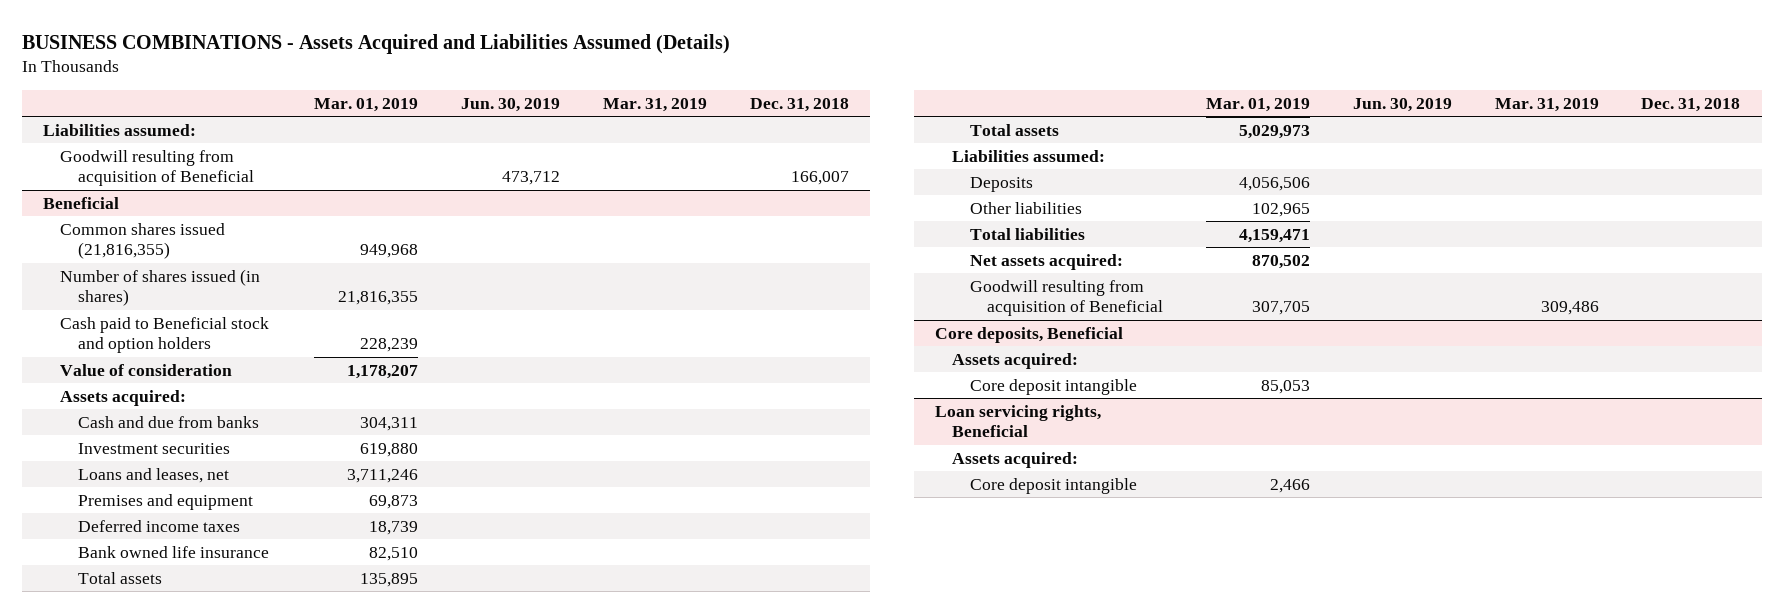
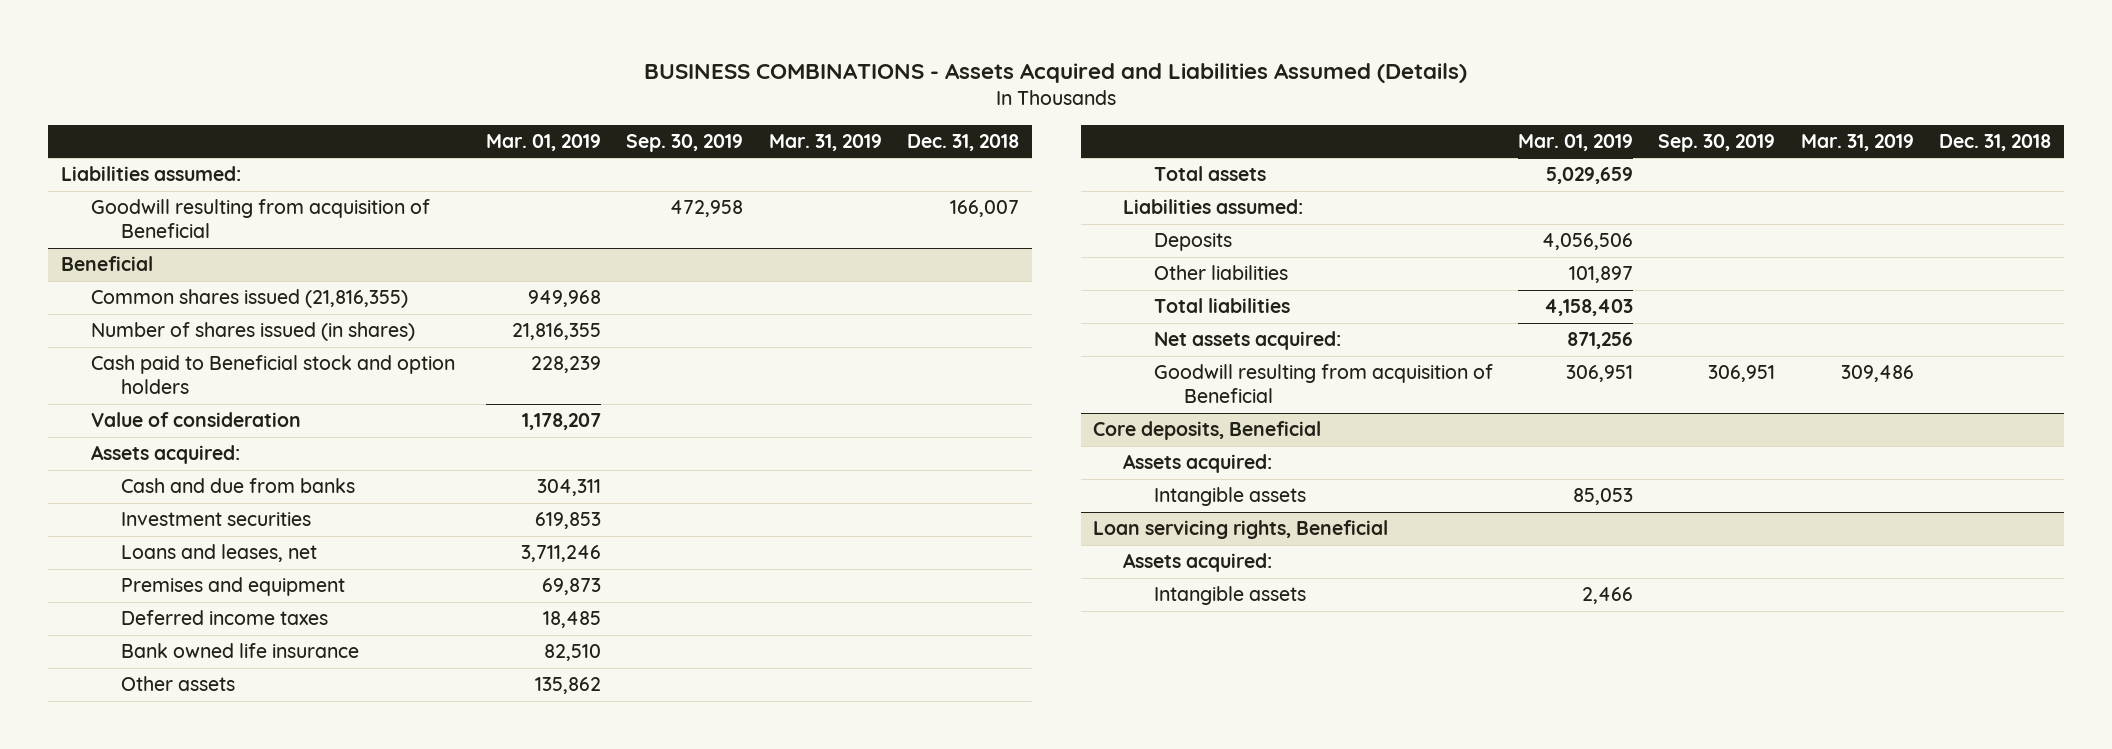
[460,97,560,112] Jun. 30, 2019 -> none
none -> [626,134,744,153] Sep. 30, 2019
[359,442,418,457] 619,880 -> [534,512,601,530] 619,853
[368,520,418,535] 18,739 -> [542,611,601,629] 18,485
[969,123,1059,136] Total assets -> none
none -> [121,676,236,692] Other assets
[359,572,418,587] 135,895 -> [1546,167,1634,185] 5,029,659
[1251,202,1310,217] 102,965 -> [1569,266,1634,284] 101,897
[1238,228,1310,243] 4,159,471 -> [1544,299,1634,317] 4,158,403
[1251,254,1310,269] 870,502 -> [1567,332,1634,350] 871,256
[1251,301,1310,316] 307,705 -> [1566,365,1634,383] 306,951
[969,378,1137,395] Core deposit intangible -> [1153,487,1306,507] Intangible assets
[969,477,1137,494] Core deposit intangible -> [1153,586,1306,606] Intangible assets

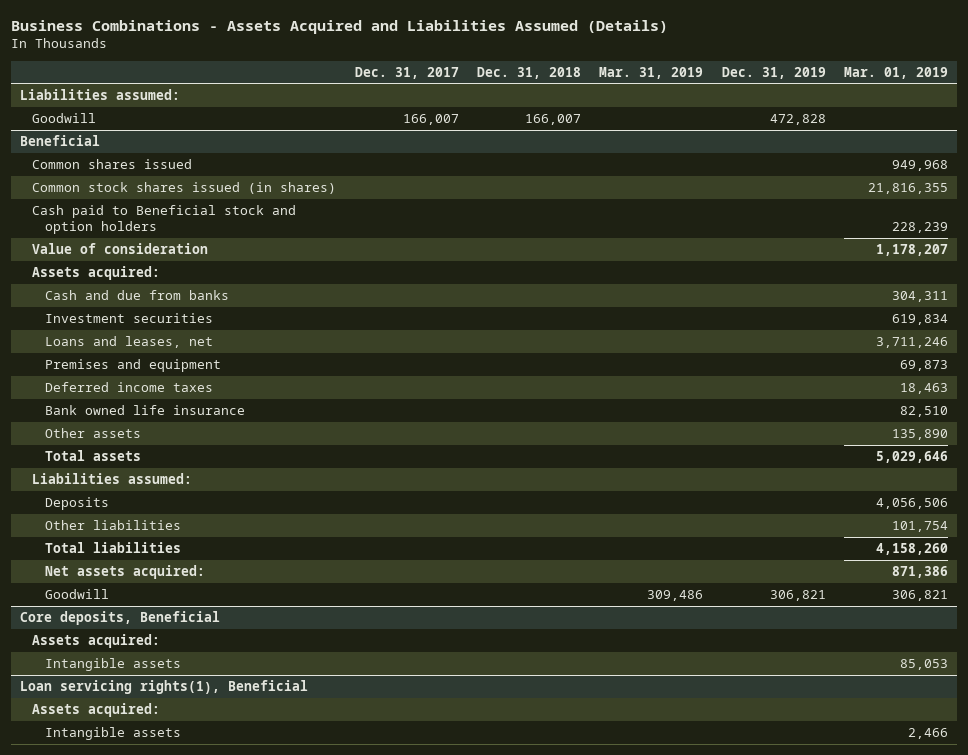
[644,62,1468,83] BUSINESS COMBINATIONS - Assets Acquired and Liabilities Assumed (Details) -> [10,19,668,34] Business Combinations - Assets Acquired and Liabilities Assumed (Details)
[626,134,744,153] Sep. 30, 2019 -> none
none -> [354,66,459,79] Dec. 31, 2017
none -> [721,66,826,79] Dec. 31, 2019
[91,199,431,239] Goodwill resulting from acquisition of Beneficial -> [32,112,97,123] Goodwill
[91,289,409,309] Common shares issued (21,816,355) -> [32,158,193,169] Common shares issued
[91,322,416,342] Number of shares issued (in shares) -> [32,181,337,194] Common stock shares issued (in shares)
[534,512,601,530] 619,853 -> [892,313,949,325] 619,834
[542,611,601,629] 18,485 -> [900,382,949,394] 18,463
[534,677,601,695] 135,862 -> [892,428,949,440] 135,890
[1546,167,1634,185] 5,029,659 -> [876,450,949,463] 5,029,646
[1153,364,1493,404] Goodwill resulting from acquisition of Beneficial -> none
[1569,266,1634,284] 101,897 -> [892,520,949,532] 101,754
[1544,299,1634,317] 4,158,403 -> [876,542,949,555] 4,158,260
[1567,332,1634,350] 871,256 -> [892,565,949,578] 871,386
none -> [45,588,110,599] Goodwill
[1093,520,1389,540] Loan servicing rights, Beneficial -> [19,679,308,694] Loan servicing rights(1), Beneficial

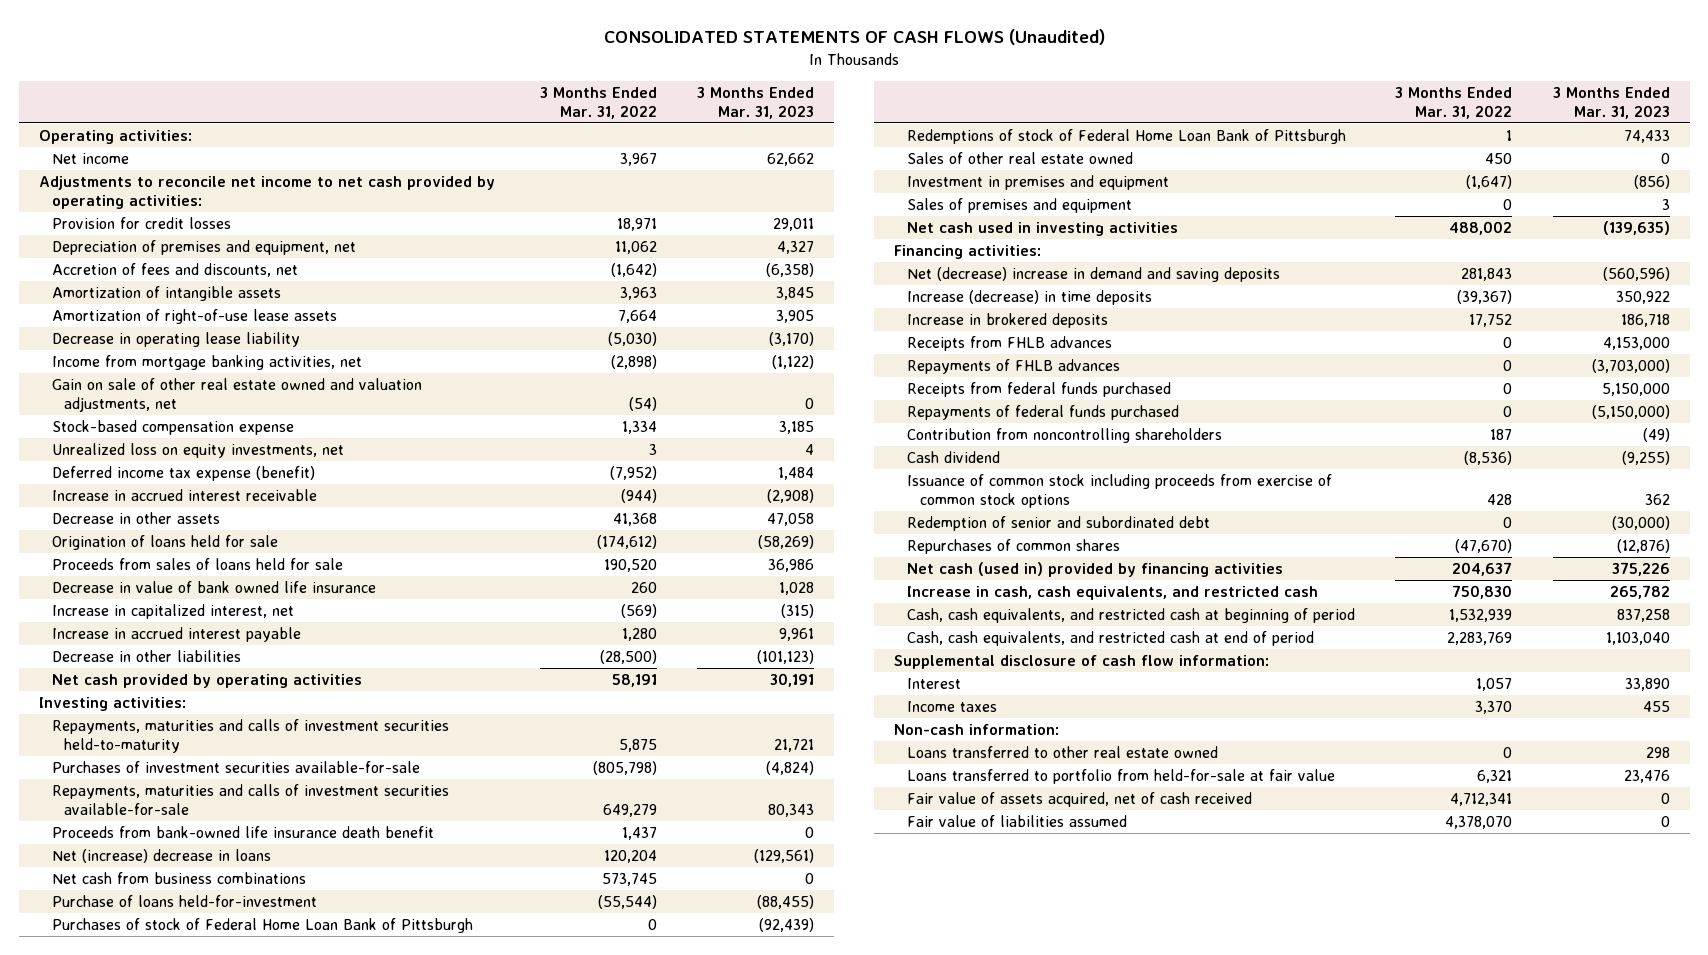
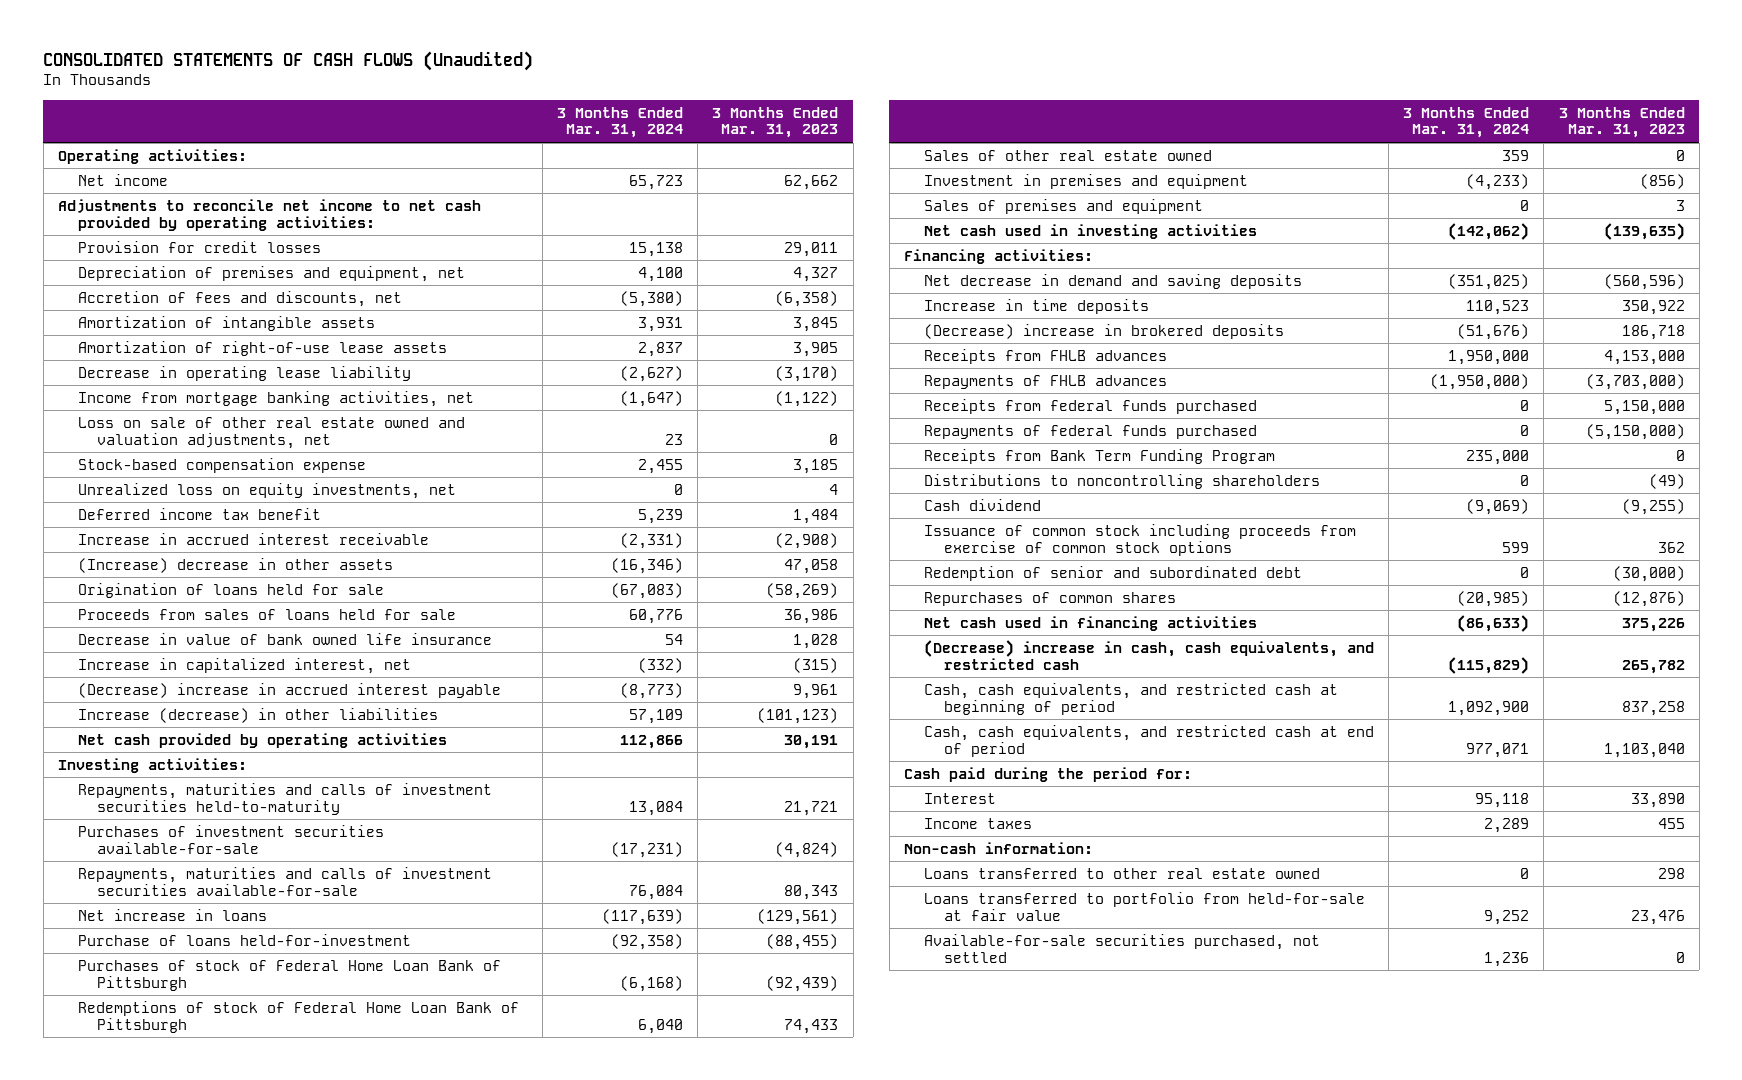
[539,86,657,119] 3 Months Ended Mar. 31, 2022 -> none
none -> [556,106,683,139] 3 Months Ended Mar. 31, 2024
[51,377,422,412] Gain on sale of other real estate owned and valuation adjustments, net -> [77,416,465,449] Loss on sale of other real estate owned and valuation adjustments, net
[51,465,315,481] Deferred income tax expense (benefit) -> [77,507,321,520] Deferred income tax benefit
[51,511,220,524] Decrease in other assets -> [77,557,393,573] (Increase) decrease in other assets
[51,626,301,642] Increase in accrued interest payable -> [77,682,501,698] (Decrease) increase in accrued interest payable
[51,649,241,662] Decrease in other liabilities -> [77,707,438,723] Increase (decrease) in other liabilities
[51,825,434,838] Proceeds from bank-owned life insurance death benefit -> none
[51,871,306,884] Net cash from business combinations -> none
[51,848,271,863] Net (increase) decrease in loans -> [77,908,267,921] Net increase in loans
[907,266,1281,282] Net (decrease) increase in demand and saving deposits -> [923,273,1302,289] Net decrease in demand and saving deposits
[907,289,1153,305] Increase (decrease) in time deposits -> [923,298,1149,314] Increase in time deposits
[907,312,1109,328] Increase in brokered deposits -> [923,323,1284,339] (Decrease) increase in brokered deposits
none -> [923,448,1275,464] Receipts from Bank Term Funding Program
[907,427,1223,443] Contribution from noncontrolling shareholders -> [923,473,1320,489] Distributions to noncontrolling shareholders
[907,561,1284,577] Net cash (used in) provided by financing activities -> [923,615,1257,631] Net cash used in financing activities
[907,585,1319,600] Increase in cash, cash equivalents, and restricted cash -> [923,639,1374,670] (Decrease) increase in cash, cash equivalents, and restricted cash
[894,654,1270,669] Supplemental disclosure of cash flow information: -> none
none -> [904,766,1193,782] Cash paid during the period for:
[907,791,1253,807] Fair value of assets acquired, net of cash received -> none
[907,814,1128,827] Fair value of liabilities assumed -> none
none -> [923,933,1320,963] Available-for-sale securities purchased, not settled

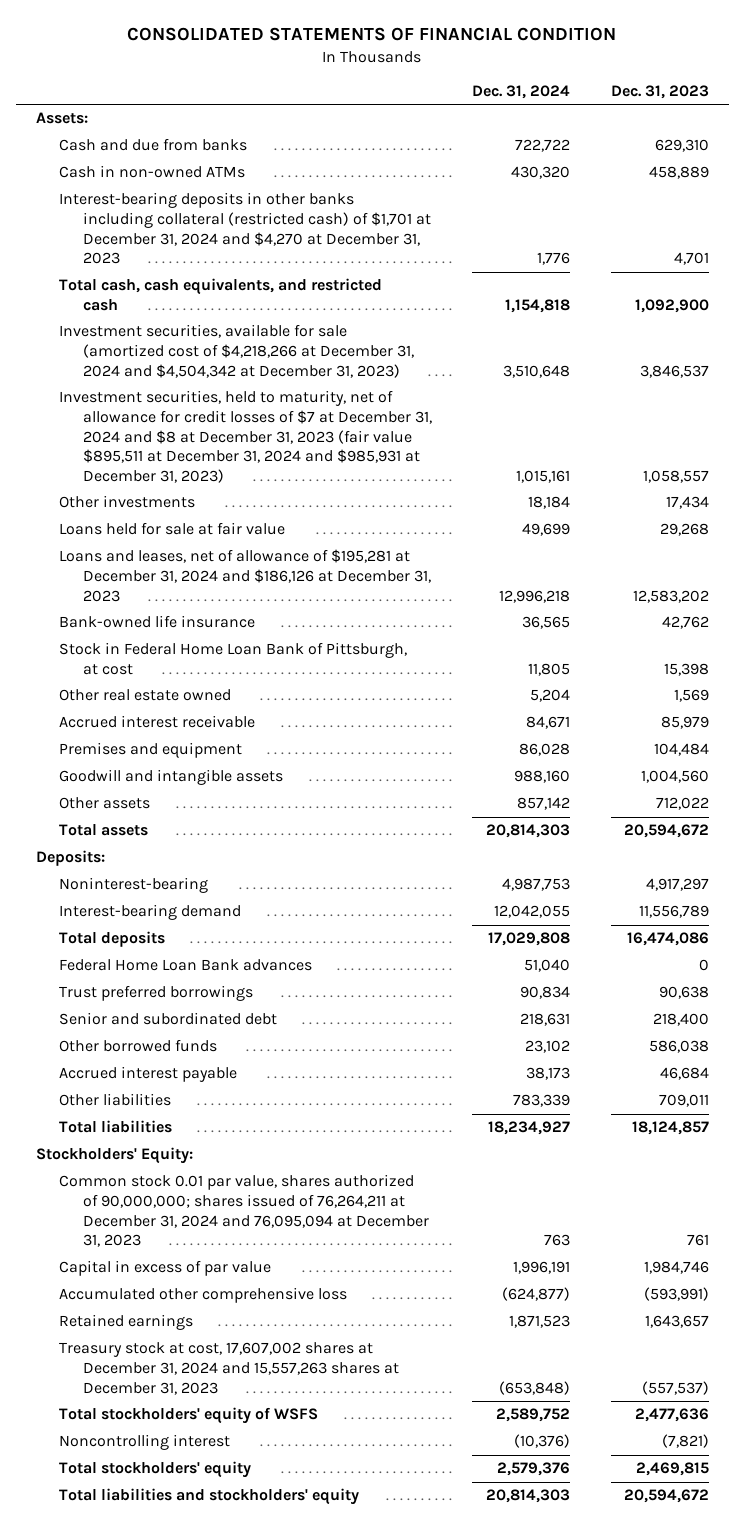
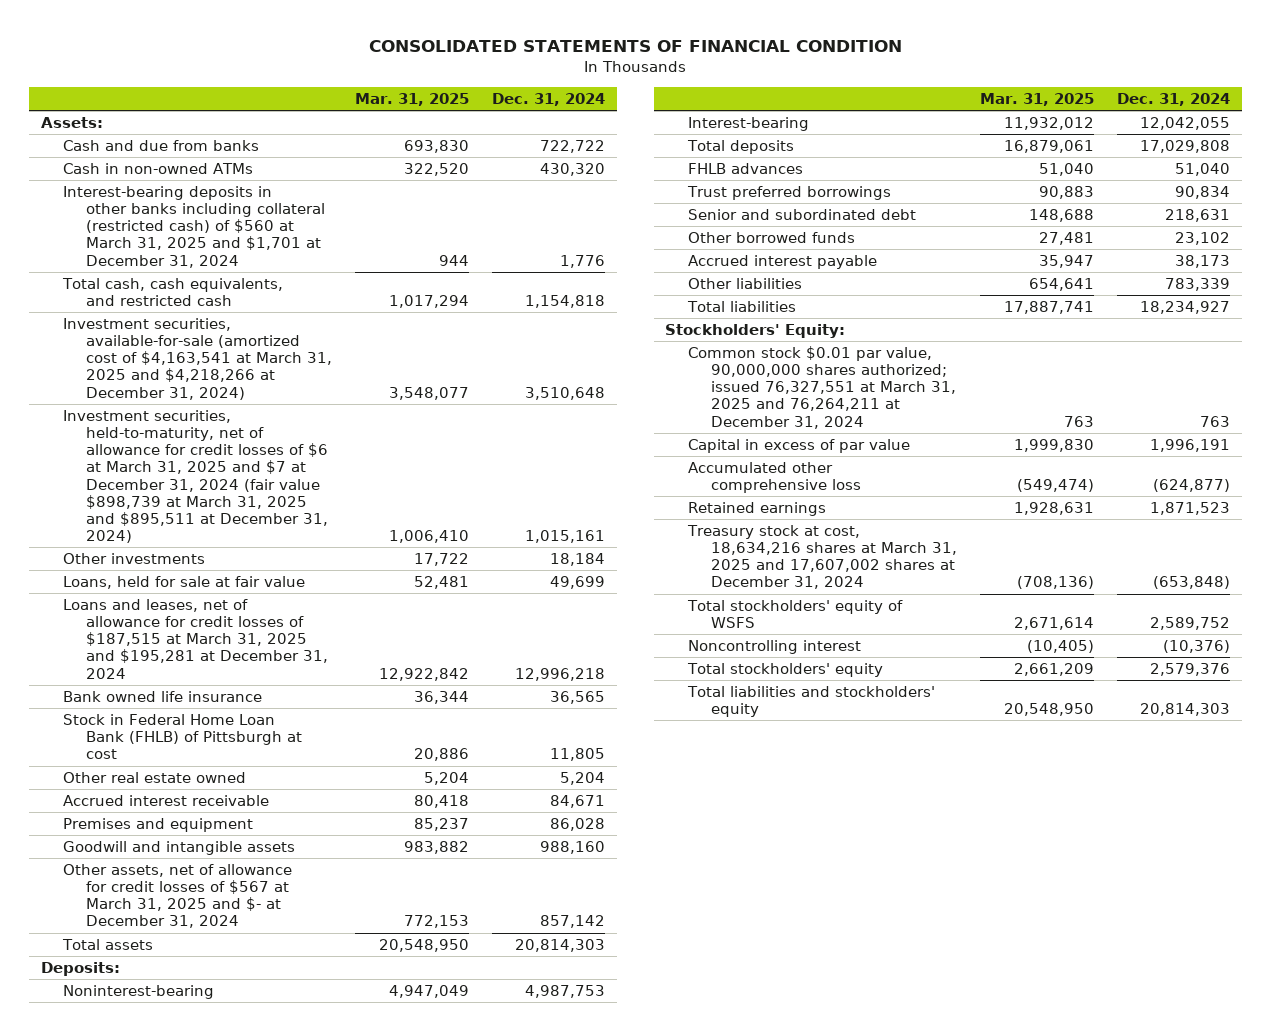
[610,85,709,100] Dec. 31, 2023 -> none
none -> [355,92,470,106] Mar. 31, 2025
[59,192,431,265] Interest-bearing deposits in other banks including collateral (restricted cash) of $1,701 at December 31, 2024 and $4,270 at December 31, 2023 -> [63,186,326,268] Interest-bearing deposits in other banks including collateral (restricted cash) of $560 at March 31, 2025 and $1,701 at December 31, 2024
[59,324,414,378] Investment securities, available for sale (amortized cost of $4,218,266 at December 31, 2024 and $4,504,342 at December 31, 2023) -> [63,318,333,400] Investment securities, available-for-sale (amortized cost of $4,163,541 at March 31, 2025 and $4,218,266 at December 31, 2024)
[59,390,432,483] Investment securities, held to maturity, net of allowance for credit losses of $7 at December 31, 2024 and $8 at December 31, 2023 (fair value $895,511 at December 31, 2024 and $985,931 at December 31, 2023) -> [63,410,329,544] Investment securities, held-to-maturity, net of allowance for credit losses of $6 at March 31, 2025 and $7 at December 31, 2024 (fair value $898,739 at March 31, 2025 and $895,511 at December 31, 2024)
[59,522,286,536] Loans held for sale at fair value -> [63,576,306,590] Loans, held for sale at fair value
[59,549,431,602] Loans and leases, net of allowance of $195,281 at December 31, 2024 and $186,126 at December 31, 2023 -> [63,599,329,679] Loans and leases, net of allowance for credit losses of $187,515 at March 31, 2025 and $195,281 at December 31, 2024
[59,615,256,629] Bank-owned life insurance -> [63,691,263,703] Bank owned life insurance
[59,642,408,675] Stock in Federal Home Loan Bank of Pittsburgh, at cost -> [63,714,303,760] Stock in Federal Home Loan Bank (FHLB) of Pittsburgh at cost
[59,797,151,810] Other assets -> [63,864,293,929] Other assets, net of allowance for credit losses of $567 at March 31, 2025 and $- at December 31, 2024
[59,904,242,921] Interest-bearing demand -> [688,117,810,132] Interest-bearing
[59,959,313,972] Federal Home Loan Bank advances -> [688,163,804,175] FHLB advances
[59,1174,429,1248] Common stock 0.01 par value, shares authorized of 90,000,000; shares issued of 76,264,211 at December 31, 2024 and 76,095,094 at December 31, 2023 -> [688,346,957,429] Common stock $0.01 par value, 90,000,000 shares authorized; issued 76,327,551 at March 31, 2025 and 76,264,211 at December 31, 2024
[59,1342,399,1395] Treasury stock at cost, 17,607,002 shares at December 31, 2024 and 15,557,263 shares at December 31, 2023 -> [687,525,958,590] Treasury stock at cost, 18,634,216 shares at March 31, 2025 and 17,607,002 shares at December 31, 2024

